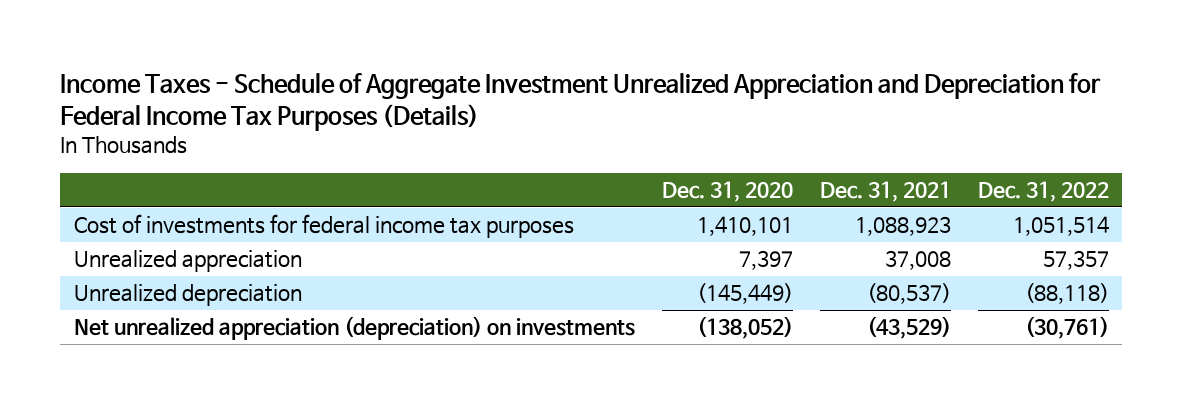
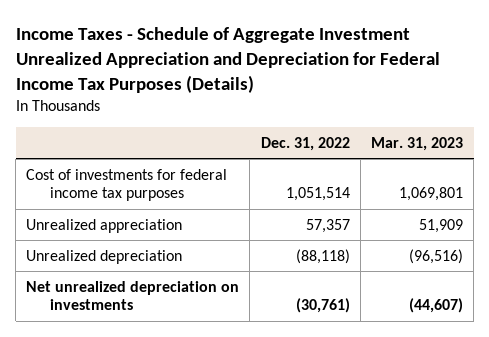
[661,181,793,203] Dec. 31, 2020 -> none
[819,181,951,203] Dec. 31, 2021 -> none
none -> [371,136,464,151] Mar. 31, 2023
[73,316,635,341] Net unrealized appreciation (depreciation) on investments -> [26,280,240,311] Net unrealized depreciation on investments

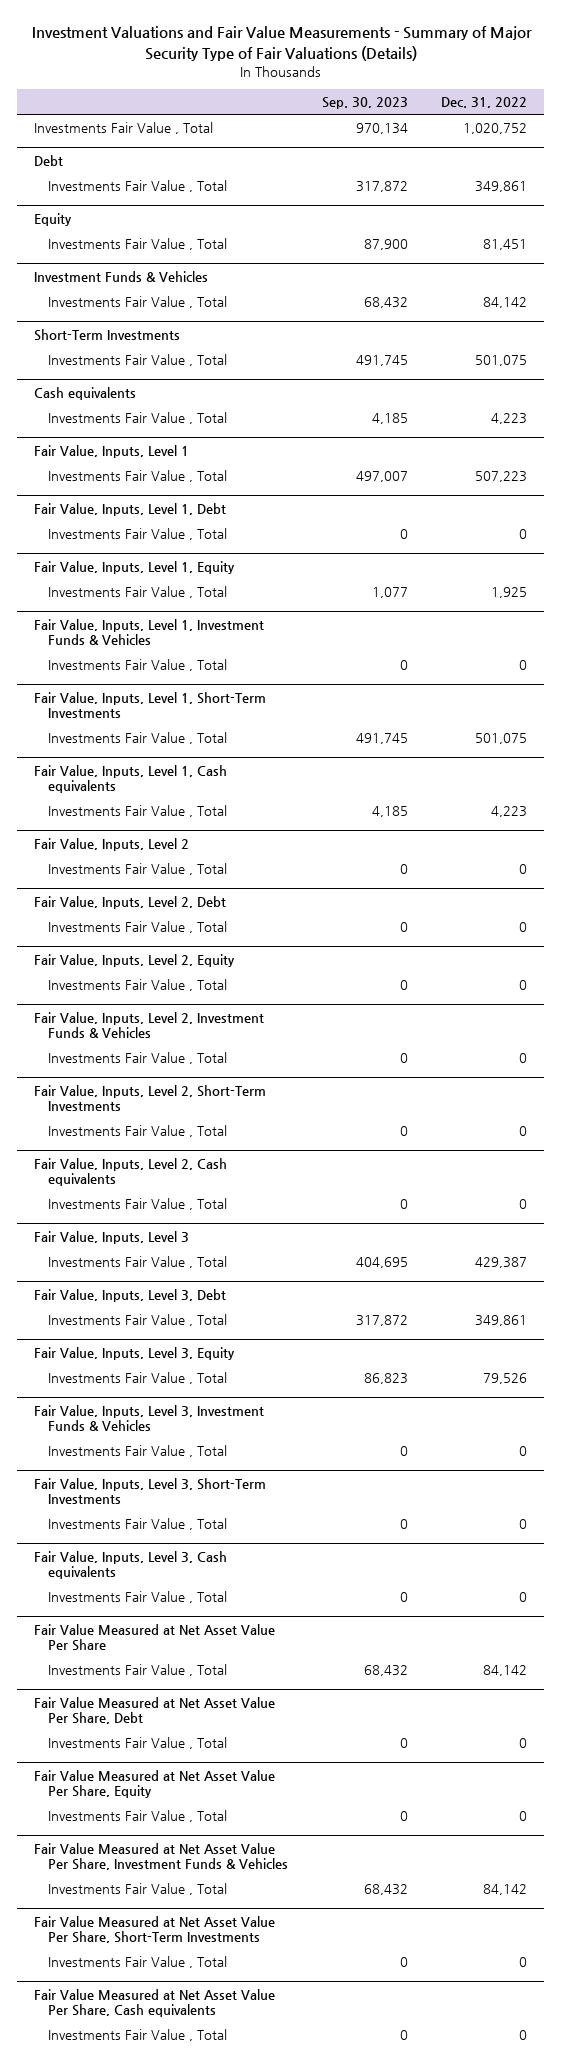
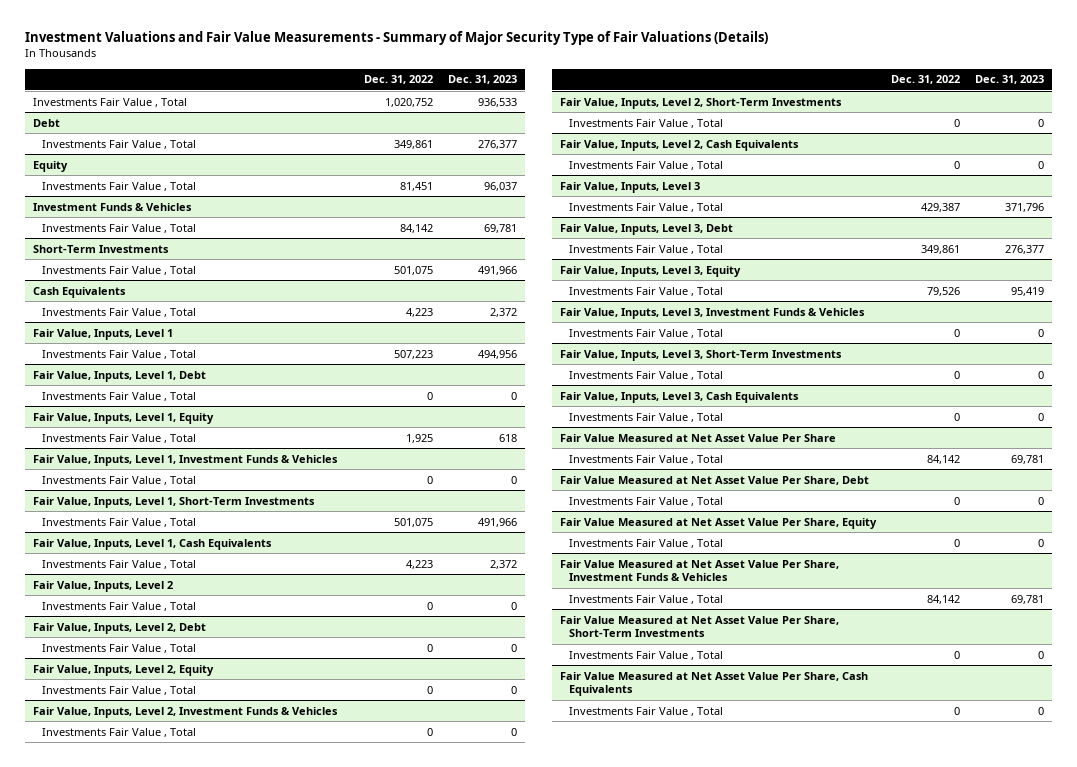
[321,97,408,110] Sep. 30, 2023 -> none
none -> [447,75,517,85] Dec. 31, 2023
[33,386,136,400] Cash equivalents -> [32,286,126,298] Cash Equivalents
[33,764,227,794] Fair Value, Inputs, Level 1, Cash equivalents -> [32,538,272,550] Fair Value, Inputs, Level 1, Cash Equivalents
[33,1157,227,1187] Fair Value, Inputs, Level 2, Cash equivalents -> [559,139,799,151] Fair Value, Inputs, Level 2, Cash Equivalents
[33,1550,227,1580] Fair Value, Inputs, Level 3, Cash equivalents -> [559,391,799,403] Fair Value, Inputs, Level 3, Cash Equivalents
[33,1988,275,2018] Fair Value Measured at Net Asset Value Per Share, Cash equivalents -> [559,671,868,696] Fair Value Measured at Net Asset Value Per Share, Cash Equivalents

